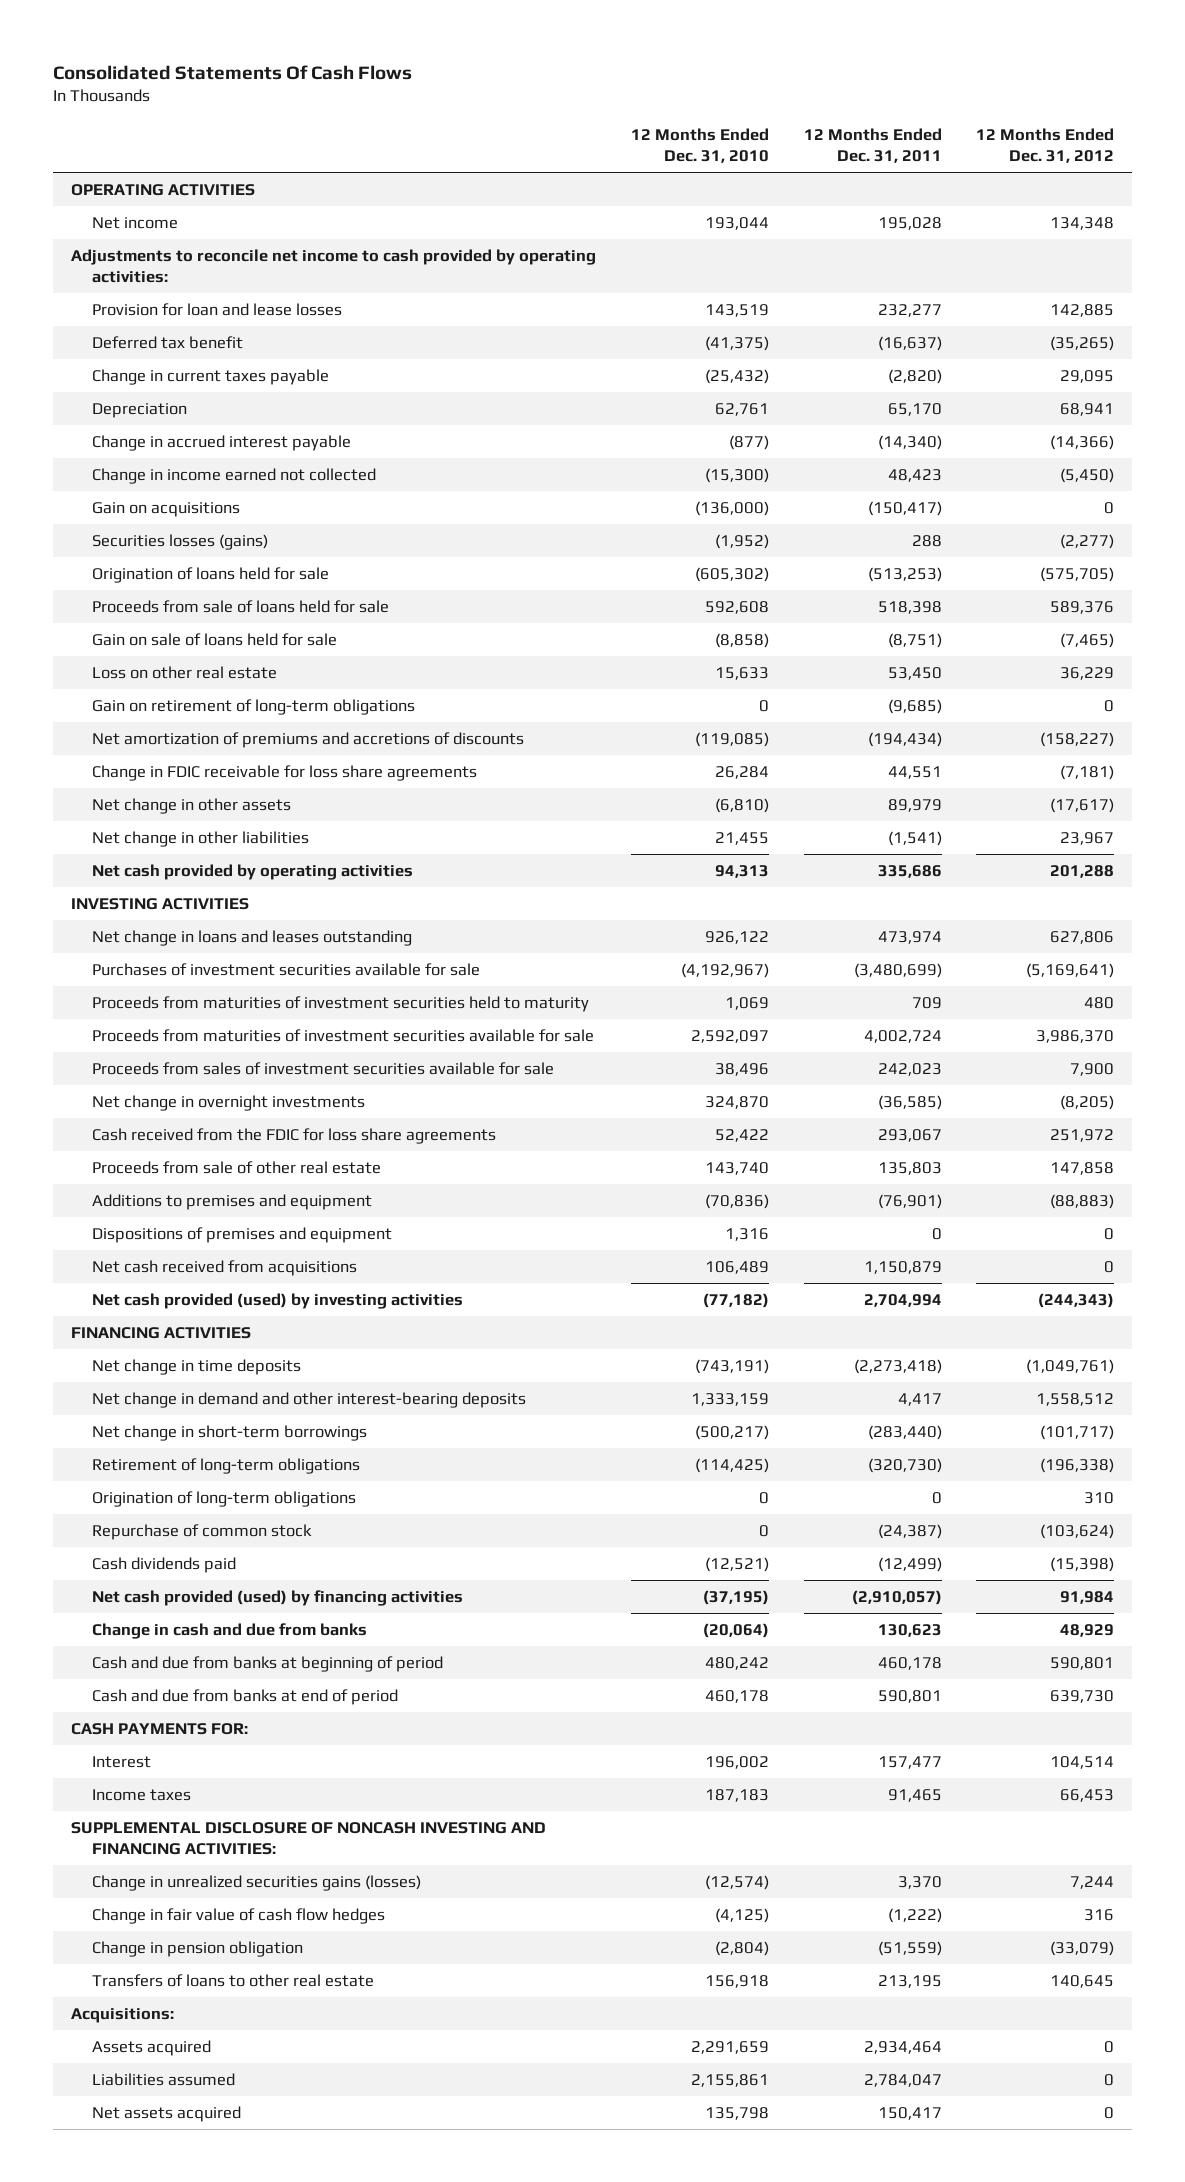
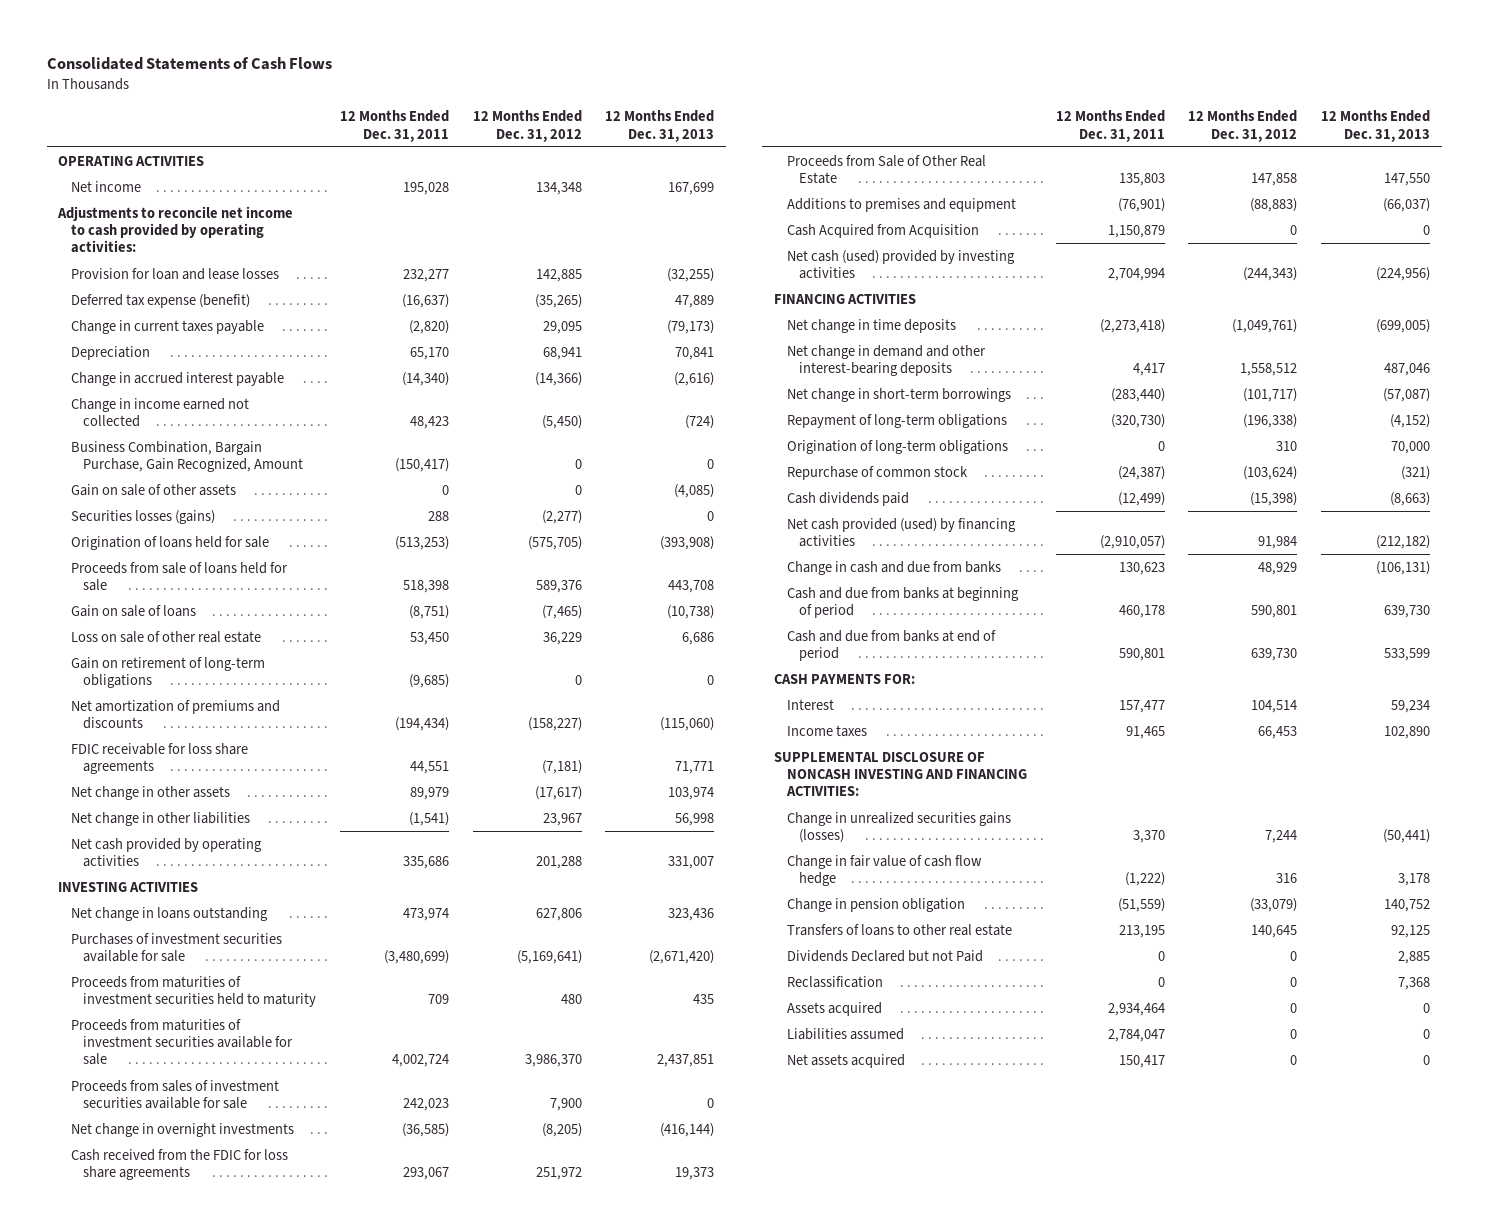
[53,64,413,80] Consolidated Statements Of Cash Flows -> [46,57,332,71] Consolidated Statements of Cash Flows
[630,127,769,163] 12 Months Ended Dec. 31, 2010 -> none
none -> [605,110,715,142] 12 Months Ended Dec. 31, 2013
[92,335,244,349] Deferred tax benefit -> [70,293,250,308] Deferred tax expense (benefit)
[92,501,241,517] Gain on acquisitions -> [70,440,304,473] Business Combination, Bargain Purchase, Gain Recognized, Amount
none -> [70,483,236,496] Gain on sale of other assets
[92,632,338,646] Gain on sale of loans held for sale -> [70,604,196,617] Gain on sale of loans
[92,665,278,679] Loss on other real estate -> [70,630,261,643] Loss on sale of other real estate
[92,731,525,748] Net amortization of premiums and accretions of discounts -> [70,699,280,730] Net amortization of premiums and discounts
[92,764,478,781] Change in FDIC receivable for loss share agreements -> [70,742,248,775] FDIC receivable for loss share agreements
[92,929,413,946] Net change in loans and leases outstanding -> [70,906,268,921] Net change in loans outstanding
[92,1160,382,1174] Proceeds from sale of other real estate -> [786,154,986,185] Proceeds from Sale of Other Real Estate
[92,1226,393,1243] Dispositions of premises and equipment -> none
[92,1259,358,1276] Net cash received from acquisitions -> [786,223,979,238] Cash Acquired from Acquisition
[92,1292,464,1309] Net cash provided (used) by investing activities -> [786,249,1015,280] Net cash (used) provided by investing activities
[92,1457,361,1474] Retirement of long-term obligations -> [786,413,1007,428] Repayment of long-term obligations
[92,1907,386,1924] Change in fair value of cash flow hedges -> [786,854,982,887] Change in fair value of cash flow hedge
[70,2007,174,2023] Acquisitions: -> none
none -> [786,949,983,962] Dividends Declared but not Paid
none -> [786,975,883,988] Reclassification

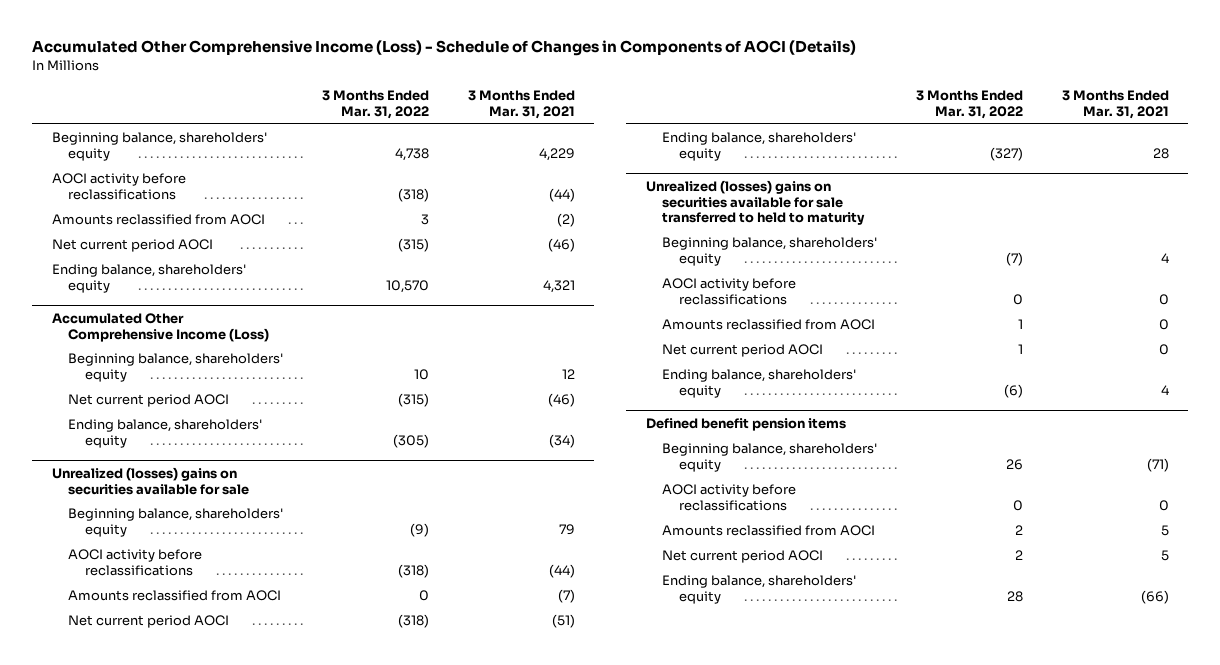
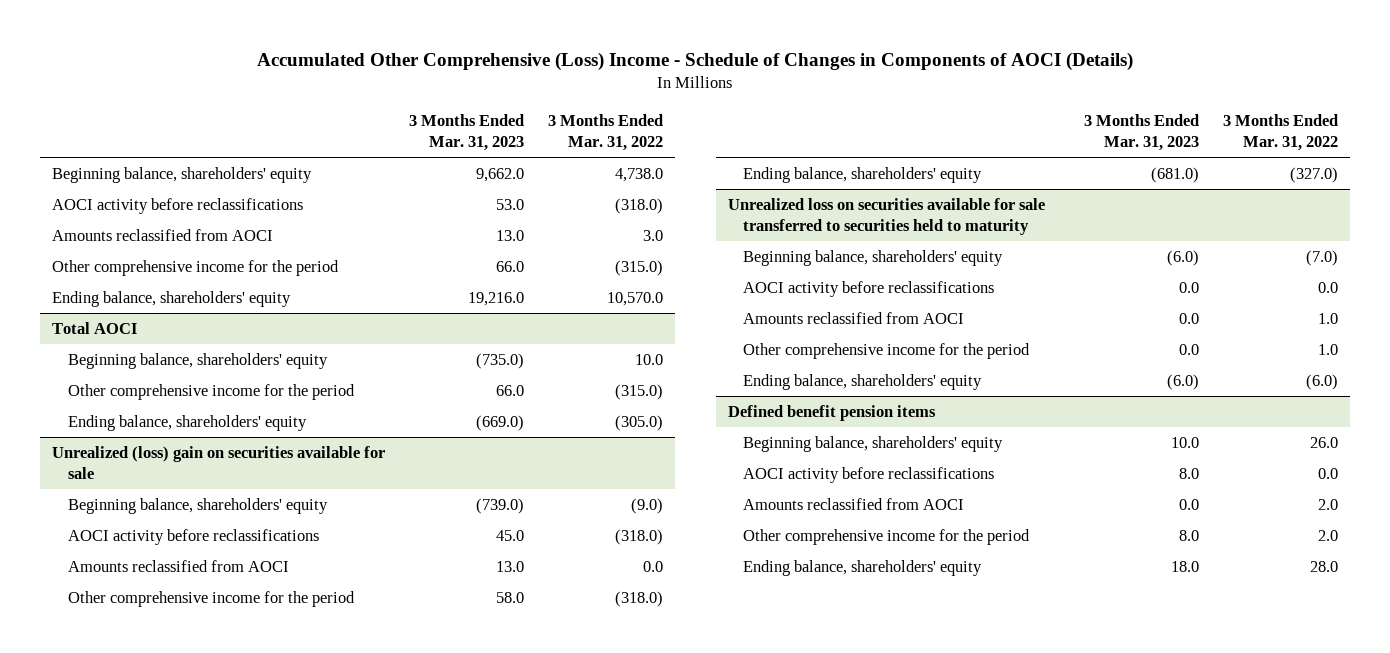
[32,40,857,57] Accumulated Other Comprehensive Income (Loss) - Schedule of Changes in Components of AOCI (Details) -> [257,52,1134,72] Accumulated Other Comprehensive (Loss) Income - Schedule of Changes in Components of AOCI (Details)
[467,90,575,119] 3 Months Ended Mar. 31, 2021 -> none
none -> [408,113,524,152] 3 Months Ended Mar. 31, 2023
[51,239,213,253] Net current period AOCI -> none
[68,394,230,408] Net current period AOCI -> none
[68,615,230,629] Net current period AOCI -> none
[662,344,824,358] Net current period AOCI -> none
[394,147,429,161] 4,738 -> [614,167,663,182] 4,738.0
[397,187,429,202] (318) -> [614,197,663,214] (318.0)
[420,214,429,226] 3 -> [642,229,663,241] 3.0
none -> [52,259,340,276] Other comprehensive income for the period
[385,279,429,293] 10,570 -> [606,291,663,306] 10,570.0
[51,313,270,342] Accumulated Other Comprehensive Income (Loss) -> [52,321,138,334] Total AOCI
[413,368,429,380] 10 -> [634,353,663,365] 10.0
none -> [67,383,355,400] Other comprehensive income for the period
[392,433,429,448] (305) -> [614,414,663,431] (305.0)
[51,467,250,495] Unrealized (losses) gains on securities available for sale -> [52,445,386,480] Unrealized (loss) gain on securities available for sale
[409,522,429,537] (9) -> [630,497,663,514] (9.0)
[397,563,429,578] (318) -> [614,528,663,545] (318.0)
[418,590,429,602] 0 -> [642,560,663,572] 0.0
none -> [67,590,355,607] Other comprehensive income for the period
[989,146,1023,161] (327) -> [1290,166,1339,183] (327.0)
[645,180,866,225] Unrealized (losses) gains on securities available for sale transferred to held to maturity -> [727,197,1045,236] Unrealized loss on securities available for sale transferred to securities held to maturity
[1005,251,1023,266] (7) -> [1306,249,1339,266] (7.0)
[1012,293,1023,305] 0 -> [1318,281,1339,293] 0.0
[1017,319,1023,330] 1 -> [1318,312,1339,324] 1.0
none -> [743,342,1031,359] Other comprehensive income for the period
[1003,383,1023,398] (6) -> [1306,373,1339,390] (6.0)
[662,550,824,564] Net current period AOCI -> none
[1005,458,1023,470] 26 -> [1310,436,1339,448] 26.0
[1012,499,1023,511] 0 -> [1318,467,1339,479] 0.0
[1014,525,1023,536] 2 -> [1318,498,1339,510] 2.0
none -> [743,528,1031,545] Other comprehensive income for the period
[1006,590,1023,602] 28 -> [1310,560,1339,572] 28.0

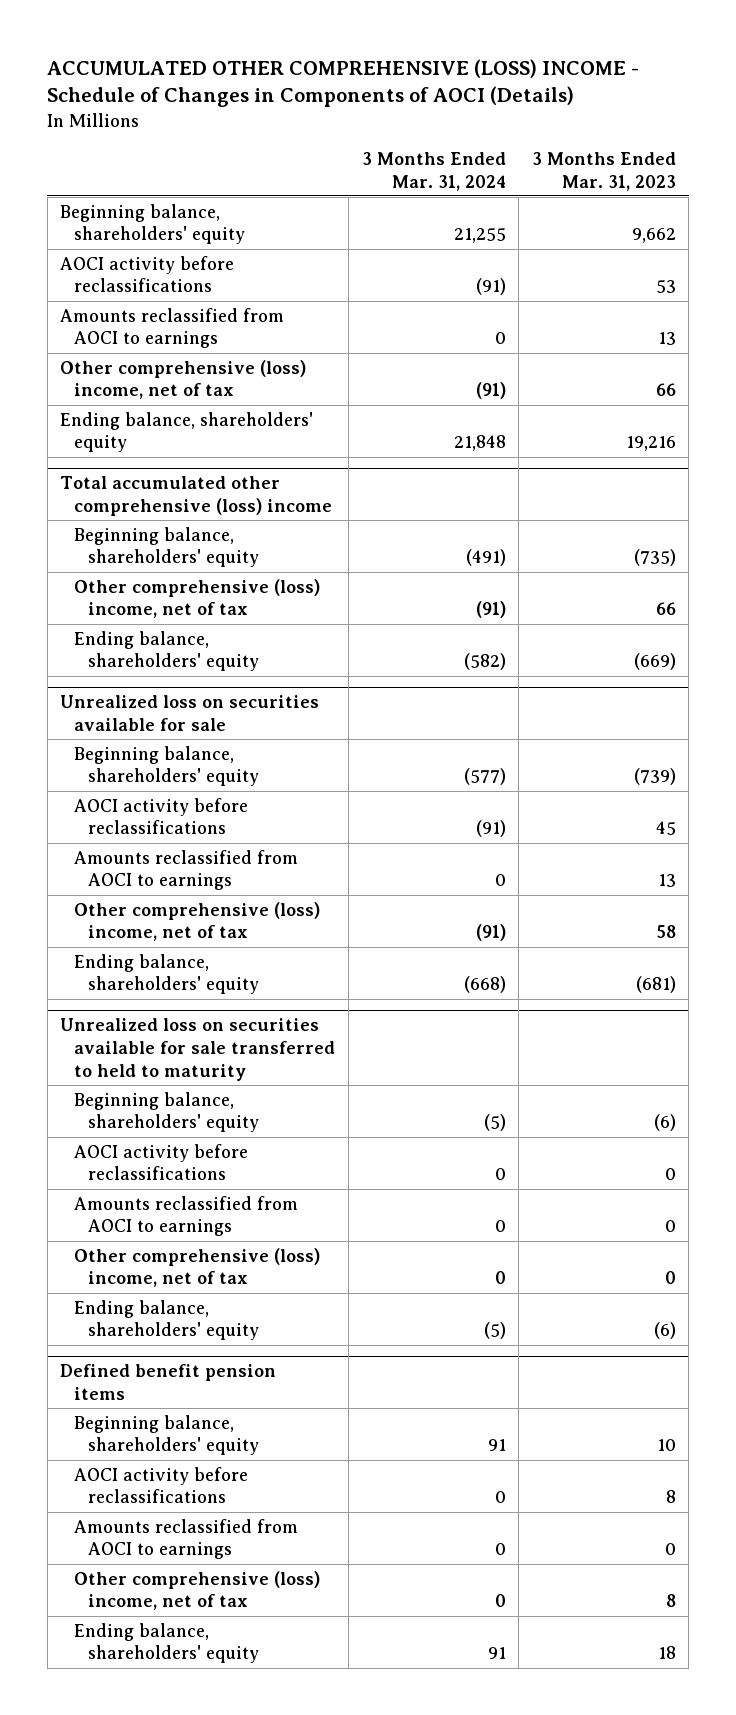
[257,52,1134,72] Accumulated Other Comprehensive (Loss) Income - Schedule of Changes in Components of AOCI (Details) -> [47,58,640,108] ACCUMULATED OTHER COMPREHENSIVE (LOSS) INCOME - Schedule of Changes in Components of AOCI (Details)
[547,113,663,152] 3 Months Ended Mar. 31, 2022 -> none
none -> [361,151,506,191] 3 Months Ended Mar. 31, 2024
[475,167,524,182] 9,662.0 -> [631,228,676,244] 9,662
[495,198,524,210] 53.0 -> [655,280,676,294] 53
[52,228,274,241] Amounts reclassified from AOCI -> [60,307,285,349] Amounts reclassified from AOCI to earnings
[495,229,524,241] 13.0 -> [657,332,676,346] 13
[52,259,340,276] Other comprehensive income for the period -> [60,359,307,400] Other comprehensive (loss) income, net of tax
[495,260,524,272] 66.0 -> [655,383,676,397] 66
[467,291,524,306] 19,216.0 -> [625,436,676,452] 19,216
[52,321,138,334] Total AOCI -> [60,475,333,516] Total accumulated other comprehensive (loss) income
[475,352,524,369] (735.0) -> [633,549,676,567] (735)
[67,383,355,400] Other comprehensive income for the period -> [74,578,321,619] Other comprehensive (loss) income, net of tax
[495,384,524,396] 66.0 -> [655,602,676,616] 66
[475,414,524,431] (669.0) -> [633,653,676,671] (669)
[52,445,386,480] Unrealized (loss) gain on securities available for sale -> [60,694,320,731] Unrealized loss on securities available for sale
[475,497,524,514] (739.0) -> [633,768,676,786] (739)
[495,529,524,541] 45.0 -> [655,821,676,836] 45
[67,559,289,572] Amounts reclassified from AOCI -> [74,849,299,891] Amounts reclassified from AOCI to earnings
[495,560,524,572] 13.0 -> [657,874,676,888] 13
[67,590,355,607] Other comprehensive income for the period -> [74,901,321,942] Other comprehensive (loss) income, net of tax
[495,591,524,603] 58.0 -> [656,925,676,939] 58
[1151,166,1200,183] (681.0) -> [635,976,676,994] (681)
[727,197,1045,236] Unrealized loss on securities available for sale transferred to securities held to maturity -> [60,1017,336,1081] Unrealized loss on securities available for sale transferred to held to maturity
[1167,249,1200,266] (6.0) -> [653,1114,676,1132] (6)
[1179,281,1200,293] 0.0 -> [664,1168,676,1181] 0
[743,311,965,324] Amounts reclassified from AOCI -> [74,1195,299,1237] Amounts reclassified from AOCI to earnings
[1179,312,1200,324] 0.0 -> [664,1220,676,1233] 0
[743,342,1031,359] Other comprehensive income for the period -> [74,1247,321,1288] Other comprehensive (loss) income, net of tax
[1179,343,1200,355] 0.0 -> [664,1271,676,1285] 0
[1167,373,1200,390] (6.0) -> [653,1322,676,1340] (6)
[1171,436,1200,448] 10.0 -> [656,1439,676,1452] 10
[1179,467,1200,479] 8.0 -> [665,1490,676,1504] 8
[743,497,965,510] Amounts reclassified from AOCI -> [74,1518,299,1560] Amounts reclassified from AOCI to earnings
[1179,498,1200,510] 0.0 -> [664,1543,676,1556] 0
[743,528,1031,545] Other comprehensive income for the period -> [74,1570,321,1611] Other comprehensive (loss) income, net of tax
[1179,529,1200,541] 8.0 -> [665,1594,676,1608] 8
[1171,560,1200,572] 18.0 -> [657,1646,676,1660] 18

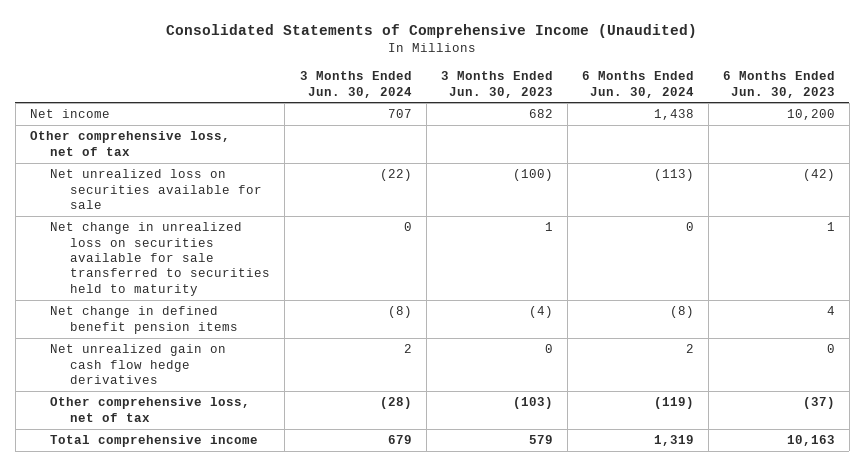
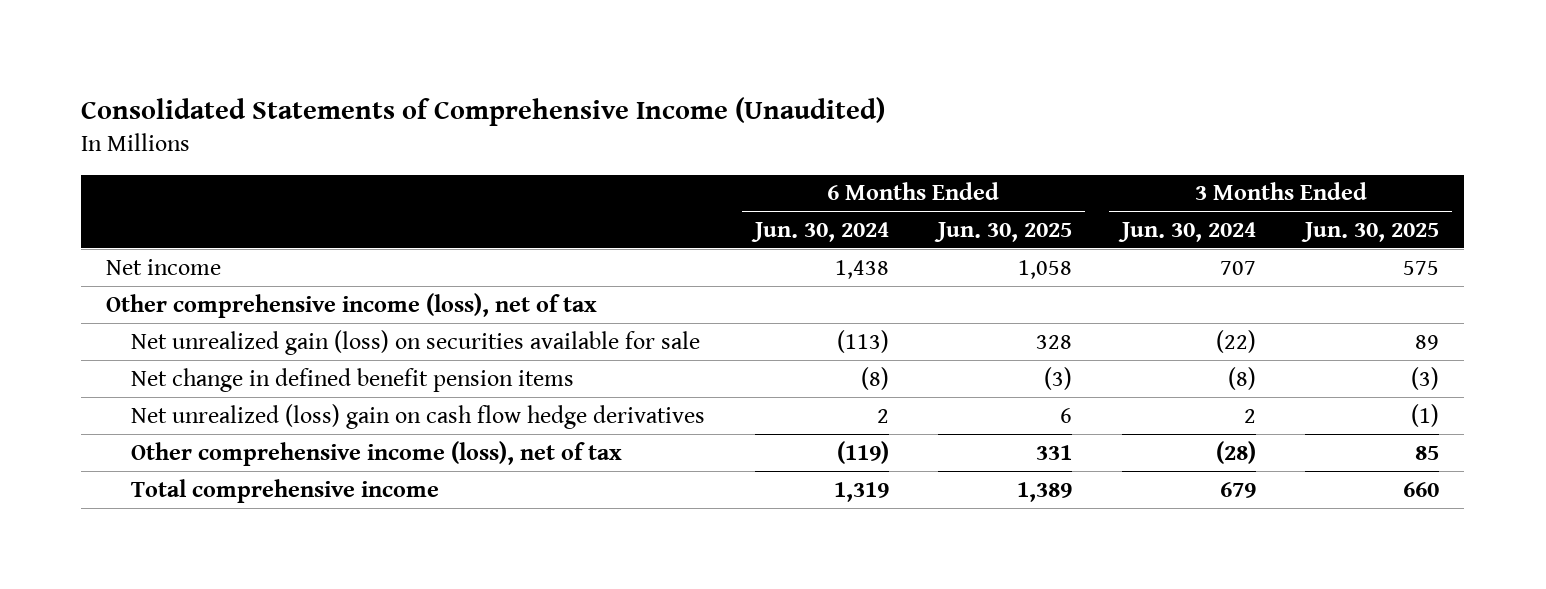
[440,71,553,98] 3 Months Ended Jun. 30, 2023 -> none
[722,71,835,98] 6 Months Ended Jun. 30, 2023 -> none
none -> [934,221,1073,242] Jun. 30, 2025
none -> [1301,221,1440,242] Jun. 30, 2025
[50,222,271,296] Net change in unrealized loss on securities available for sale transferred to securities held to maturity -> none
[29,131,230,156] Other comprehensive loss, net of tax -> [106,292,598,318] Other comprehensive income (loss), net of tax
[50,169,263,210] Net unrealized loss on securities available for sale -> [131,329,701,355] Net unrealized gain (loss) on securities available for sale
[50,344,227,385] Net unrealized gain on cash flow hedge derivatives -> [131,403,706,429] Net unrealized (loss) gain on cash flow hedge derivatives
[50,397,251,422] Other comprehensive loss, net of tax -> [131,440,623,466] Other comprehensive income (loss), net of tax

